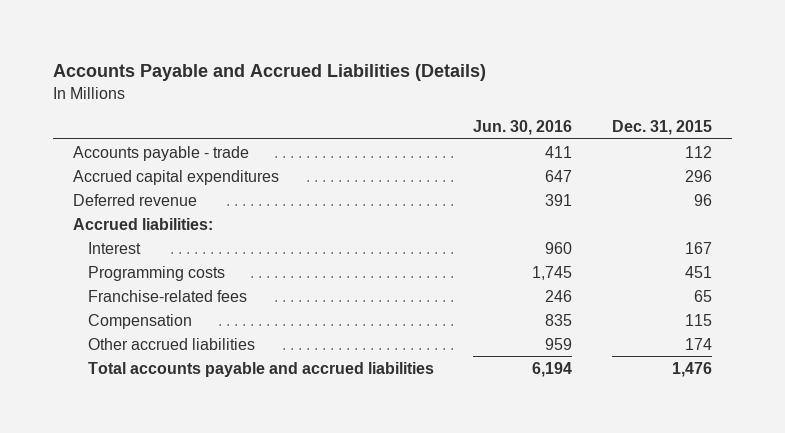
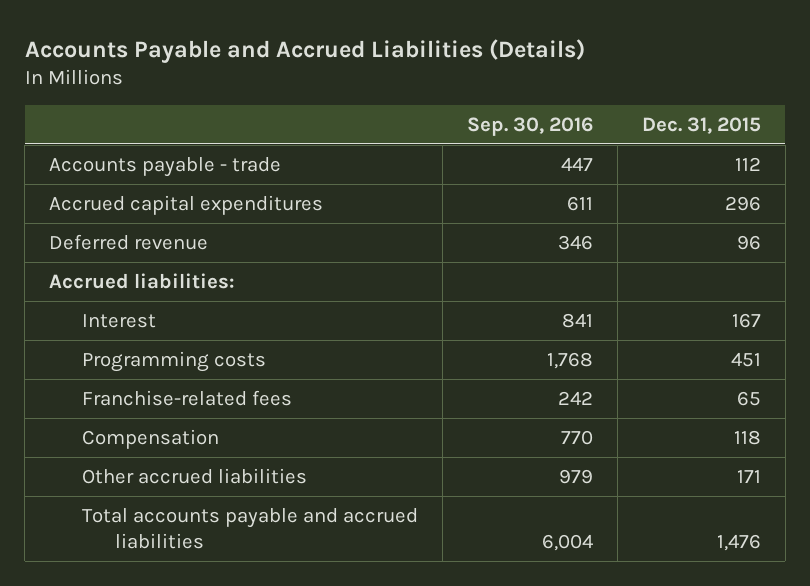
[473,120,573,136] Jun. 30, 2016 -> none
none -> [466,116,593,136] Sep. 30, 2016
[685,313,713,326] 115 -> [733,430,761,446] 118
[685,337,713,350] 174 -> [736,470,761,484] 171

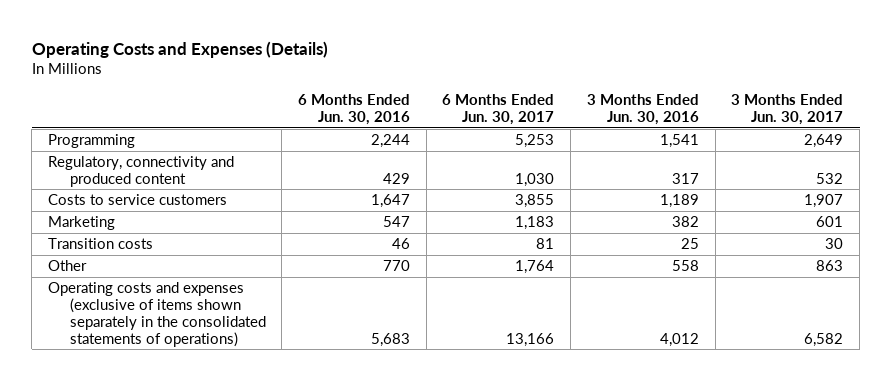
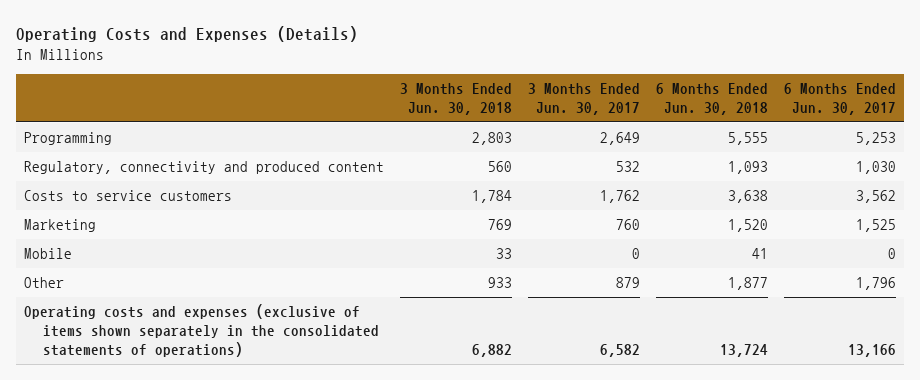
[298,94,411,126] 6 Months Ended Jun. 30, 2016 -> none
[586,94,699,126] 3 Months Ended Jun. 30, 2016 -> none
none -> [399,82,512,115] 3 Months Ended Jun. 30, 2018
none -> [655,82,768,115] 6 Months Ended Jun. 30, 2018
[47,238,153,250] Transition costs -> none
[515,194,555,209] 3,855 -> [855,190,896,204] 3,562
[804,194,844,209] 1,907 -> [599,190,640,204] 1,762
[515,216,555,231] 1,183 -> [855,219,896,233] 1,525
[816,216,844,228] 601 -> [615,219,640,231] 760
none -> [24,248,73,260] Mobile
[515,260,555,275] 1,764 -> [855,277,896,291] 1,796
[816,260,844,272] 863 -> [615,277,640,289] 879

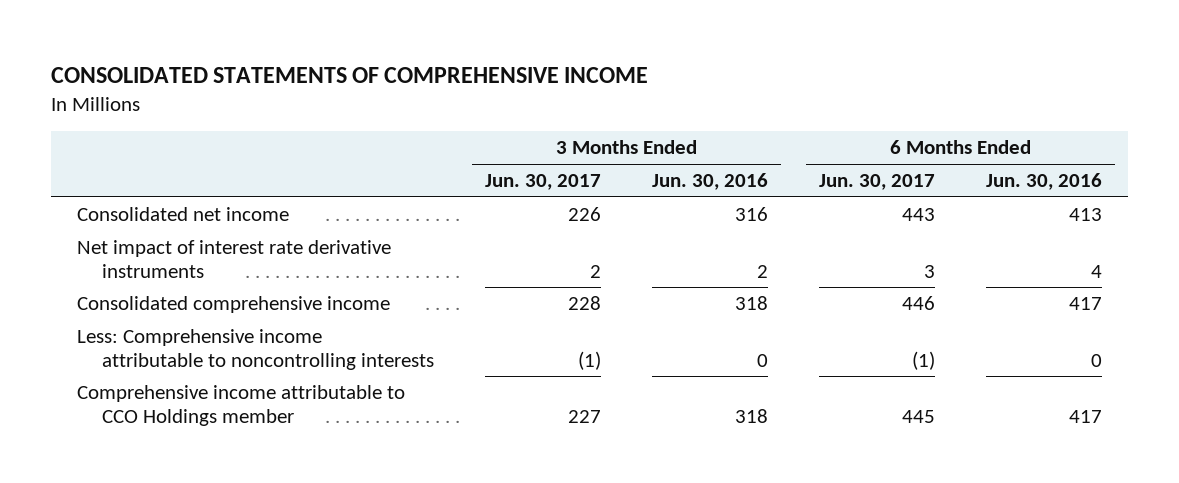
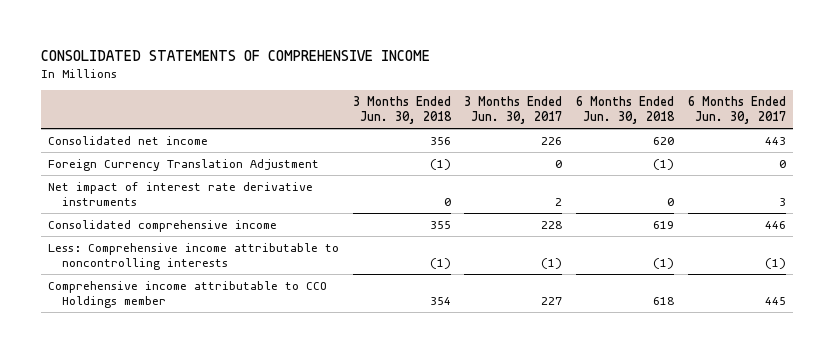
[652,173,769,191] Jun. 30, 2016 -> none
[986,173,1103,191] Jun. 30, 2016 -> none
none -> [352,96,452,125] 3 Months Ended Jun. 30, 2018
none -> [576,96,676,125] 6 Months Ended Jun. 30, 2018
none -> [48,158,320,171] Foreign Currency Translation Adjustment

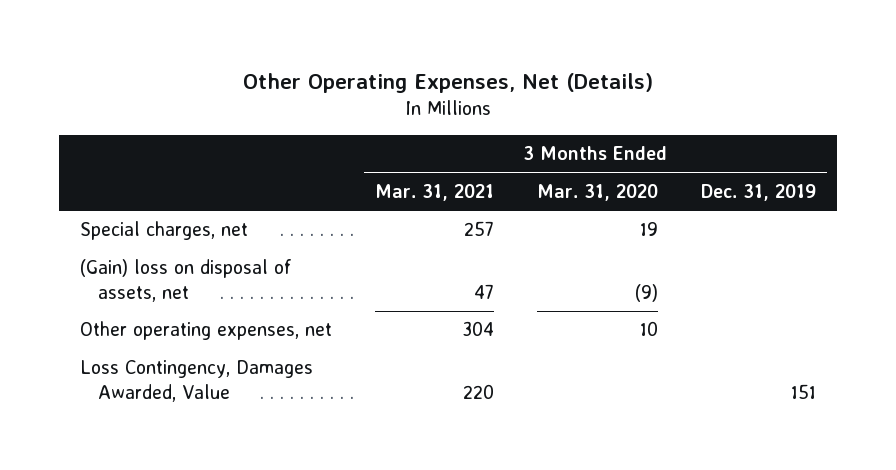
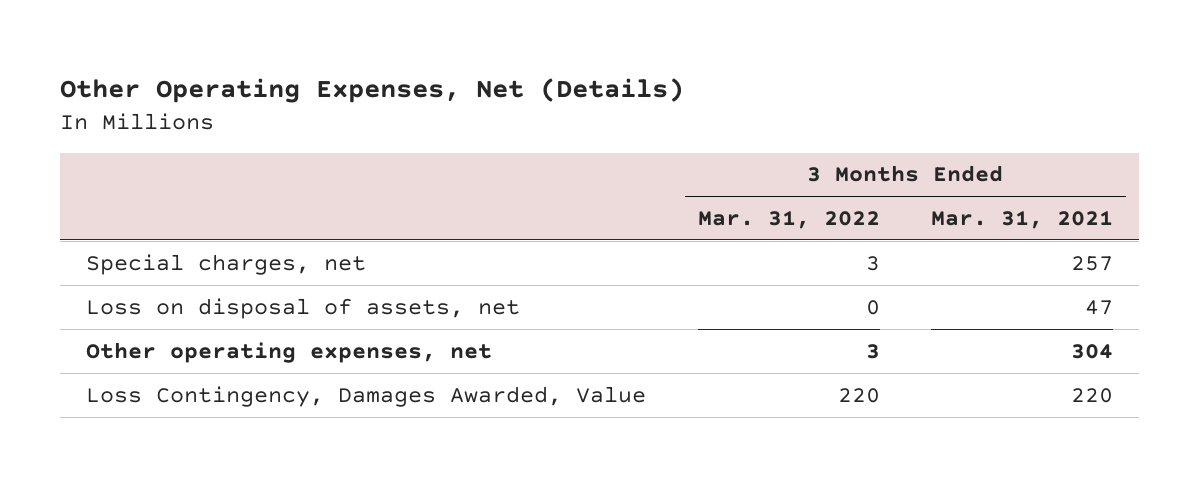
[536,183,658,201] Mar. 31, 2020 -> none
[700,183,816,201] Dec. 31, 2019 -> none
none -> [697,210,880,230] Mar. 31, 2022
[80,259,293,303] (Gain) loss on disposal of assets, net -> [85,297,520,319] Loss on disposal of assets, net

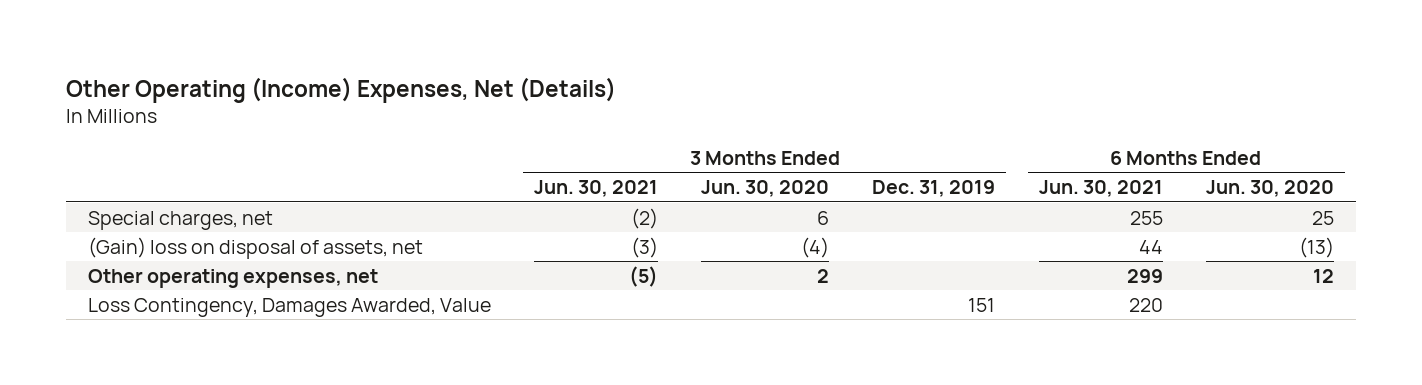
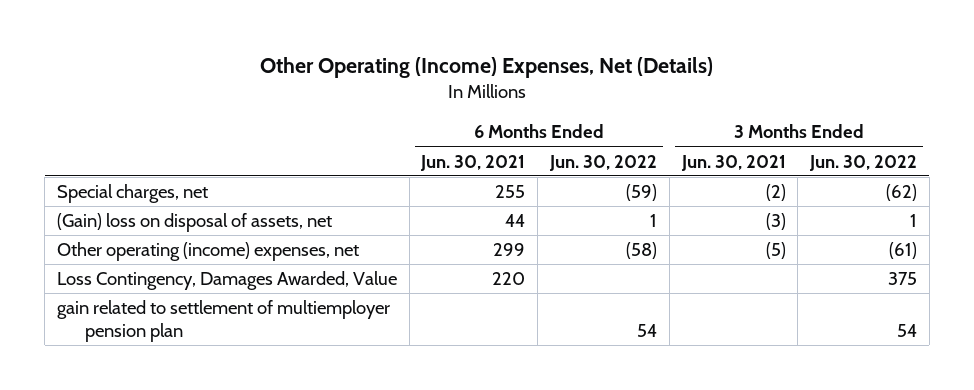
[701,180,830,198] Jun. 30, 2020 -> none
[872,180,996,198] Dec. 31, 2019 -> none
[1206,180,1335,198] Jun. 30, 2020 -> none
none -> [548,154,657,171] Jun. 30, 2022
none -> [809,154,918,171] Jun. 30, 2022
[87,268,378,288] Other operating expenses, net -> [56,242,359,262] Other operating (income) expenses, net
none -> [56,300,390,342] gain related to settlement of multiemployer pension plan

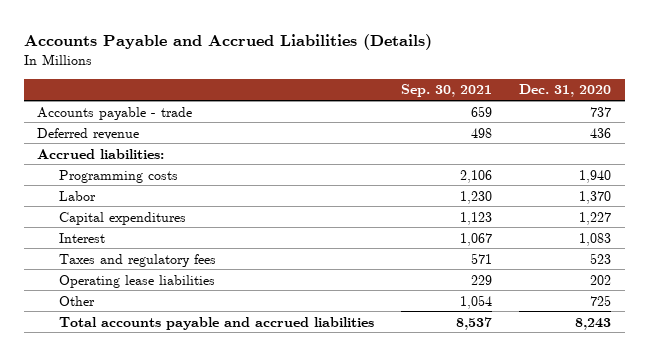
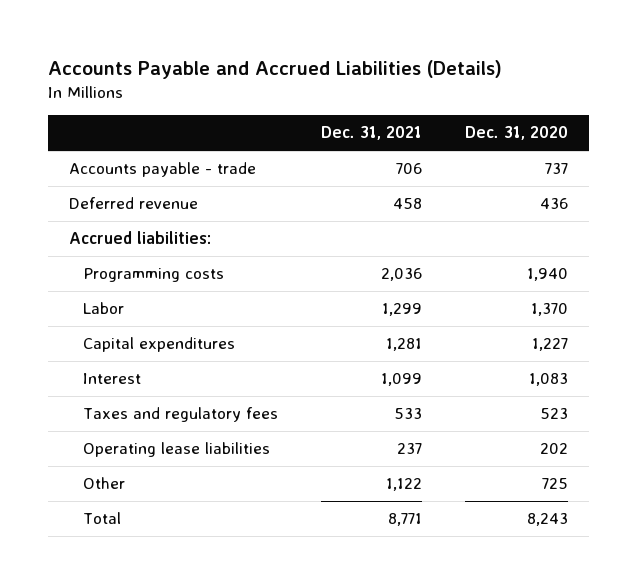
[400,84,492,98] Sep. 30, 2021 -> none
none -> [321,126,423,141] Dec. 31, 2021
[58,316,374,330] Total accounts payable and accrued liabilities -> [83,512,122,525] Total

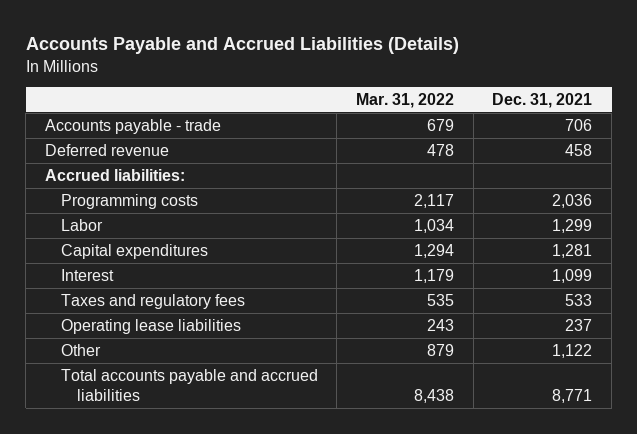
[465,126,569,141] Dec. 31, 2020 -> none
none -> [356,93,455,109] Mar. 31, 2022
[83,512,122,525] Total -> [60,368,318,401] Total accounts payable and accrued liabilities

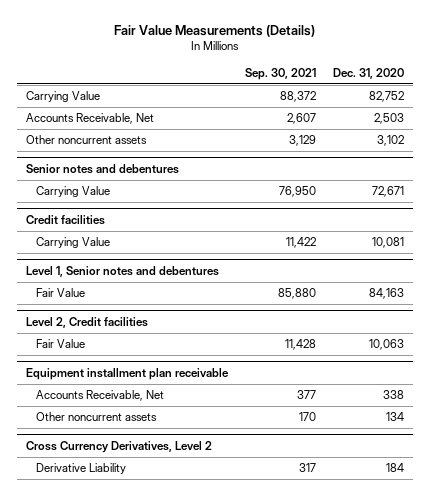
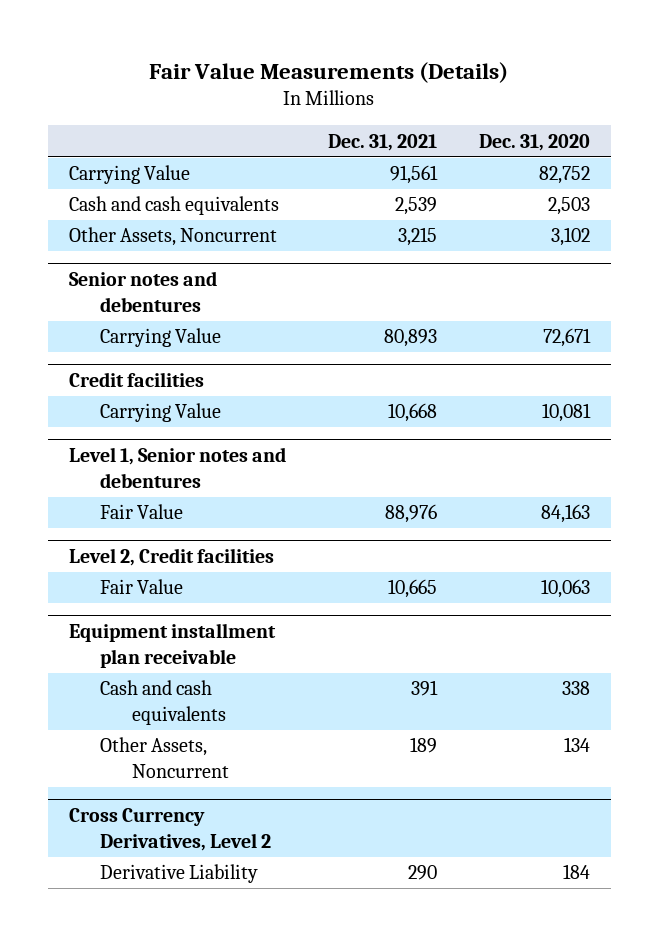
[244,67,316,80] Sep. 30, 2021 -> none
none -> [327,133,437,151] Dec. 31, 2021
[25,113,154,125] Accounts Receivable, Net -> [68,196,279,216] Cash and cash equivalents
[25,135,147,145] Other noncurrent assets -> [68,227,277,247] Other Assets, Noncurrent
[35,390,164,402] Accounts Receivable, Net -> [100,680,226,725] Cash and cash equivalents
[35,412,157,422] Other noncurrent assets -> [100,737,229,778] Other Assets, Noncurrent

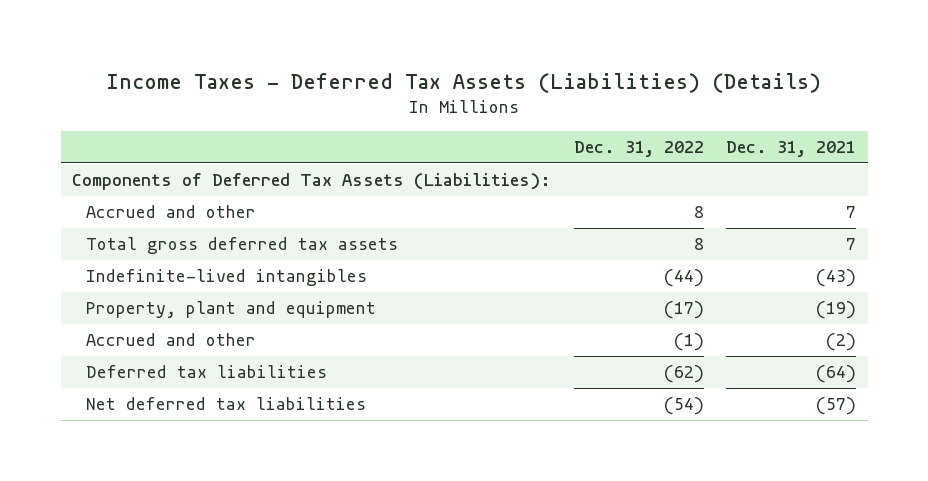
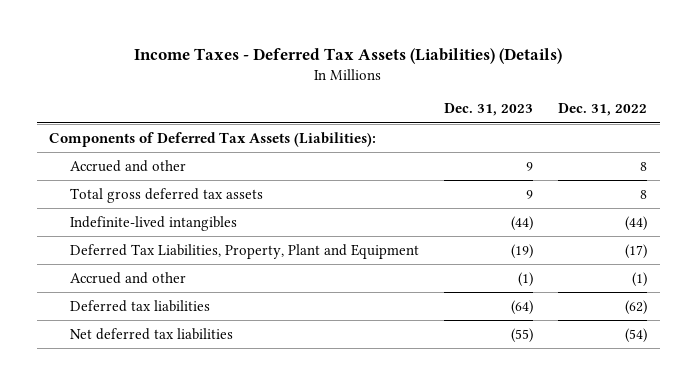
[726,141,857,158] Dec. 31, 2021 -> none
none -> [443,103,533,117] Dec. 31, 2023
[86,301,377,319] Property, plant and equipment -> [69,243,419,259] Deferred Tax Liabilities, Property, Plant and Equipment

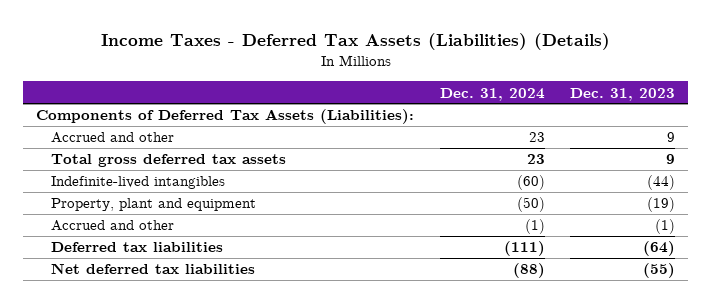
[558,103,648,117] Dec. 31, 2022 -> none
none -> [439,87,545,101] Dec. 31, 2024
[69,243,419,259] Deferred Tax Liabilities, Property, Plant and Equipment -> [51,198,257,212] Property, plant and equipment

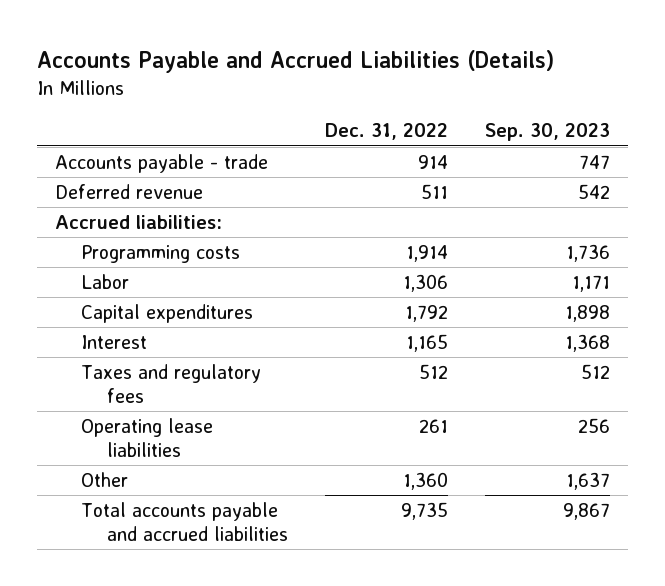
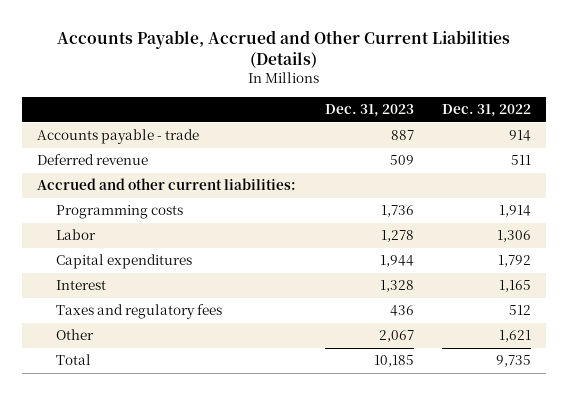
[37,50,555,74] Accounts Payable and Accrued Liabilities (Details) -> [57,29,511,68] Accounts Payable, Accrued and Other Current Liabilities (Details)
[484,123,610,142] Sep. 30, 2023 -> none
none -> [324,104,414,118] Dec. 31, 2023
[55,215,223,230] Accrued liabilities: -> [36,178,296,191] Accrued and other current liabilities:
[81,418,214,457] Operating lease liabilities -> none
[402,472,448,491] 1,360 -> [499,330,532,343] 1,621
[81,502,289,541] Total accounts payable and accrued liabilities -> [56,354,92,366] Total

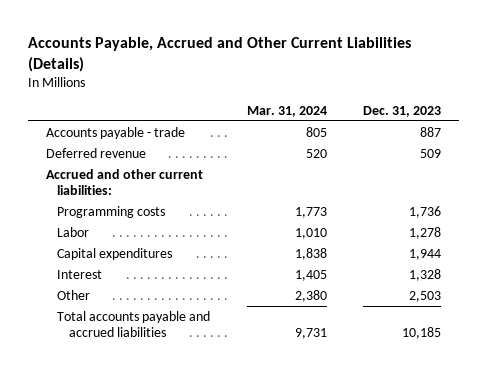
[442,104,532,118] Dec. 31, 2022 -> none
none -> [246,105,327,117] Mar. 31, 2024
[56,304,223,320] Taxes and regulatory fees -> none
[378,330,414,343] 2,067 -> [409,290,442,302] 2,503
[56,354,92,366] Total -> [57,310,211,338] Total accounts payable and accrued liabilities

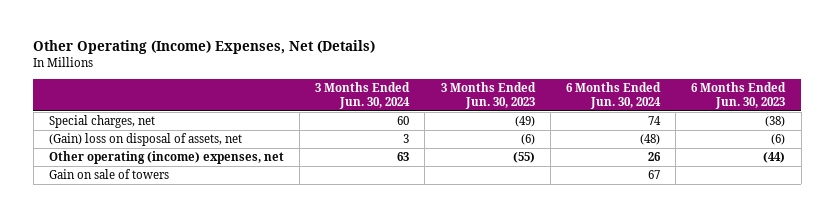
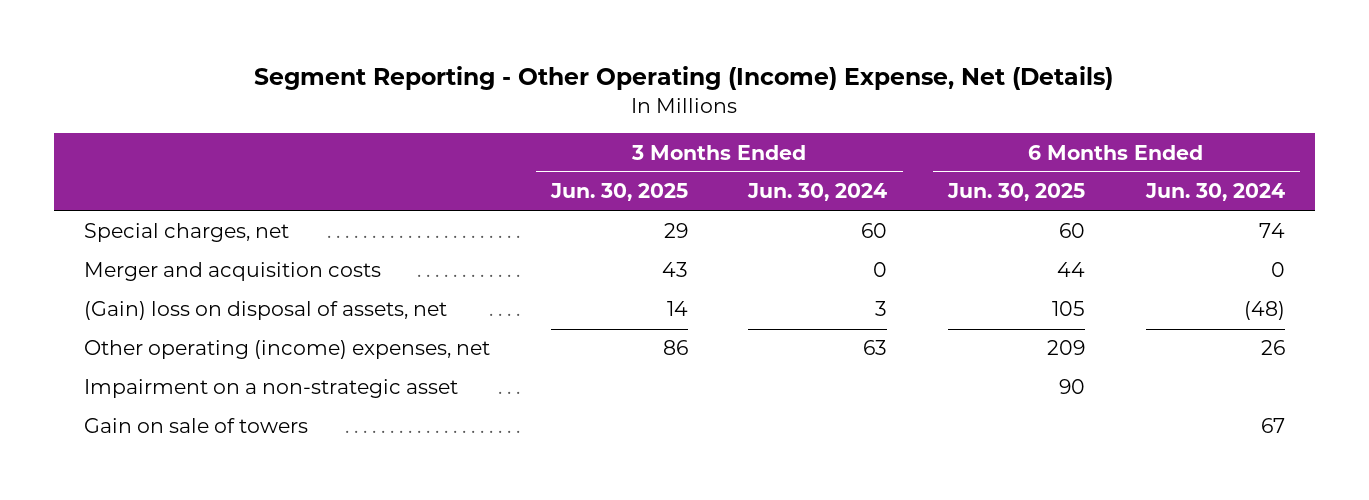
[33,40,376,55] Other Operating (Income) Expenses, Net (Details) -> [254,66,1114,91] Segment Reporting - Other Operating (Income) Expense, Net (Details)
[440,81,536,110] 3 Months Ended Jun. 30, 2023 -> none
[691,81,787,110] 6 Months Ended Jun. 30, 2023 -> none
none -> [549,183,688,202] Jun. 30, 2025
none -> [947,183,1086,202] Jun. 30, 2025
none -> [84,262,382,282] Merger and acquisition costs
none -> [84,379,459,399] Impairment on a non-strategic asset

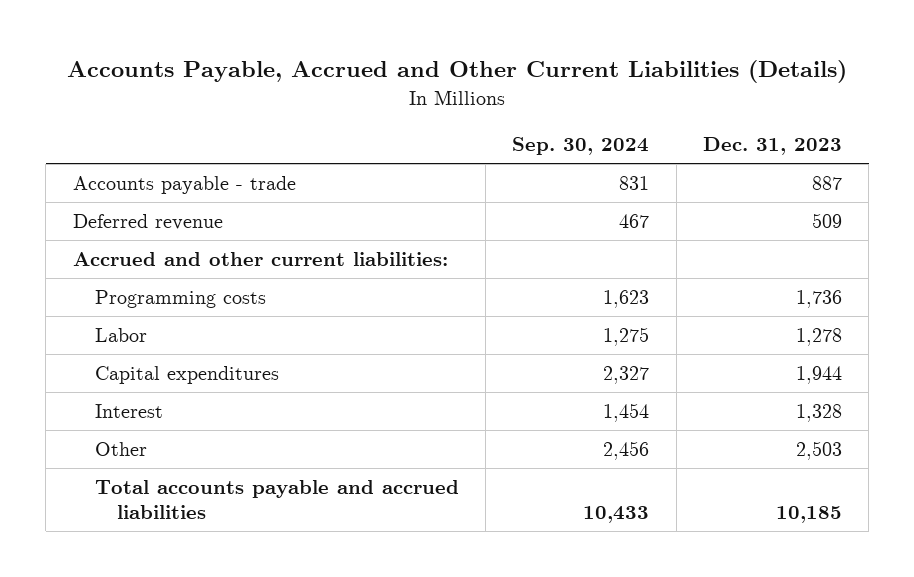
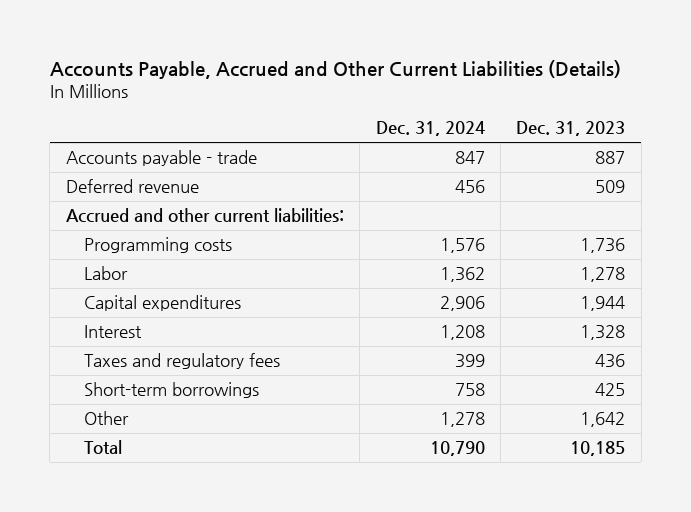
[512,136,650,155] Sep. 30, 2024 -> none
none -> [375,121,485,137] Dec. 31, 2024
none -> [83,353,280,370] Taxes and regulatory fees
none -> [83,382,259,399] Short-term borrowings
[795,441,842,461] 2,503 -> [580,412,626,428] 1,642
[94,480,459,519] Total accounts payable and accrued liabilities -> [83,440,122,455] Total

